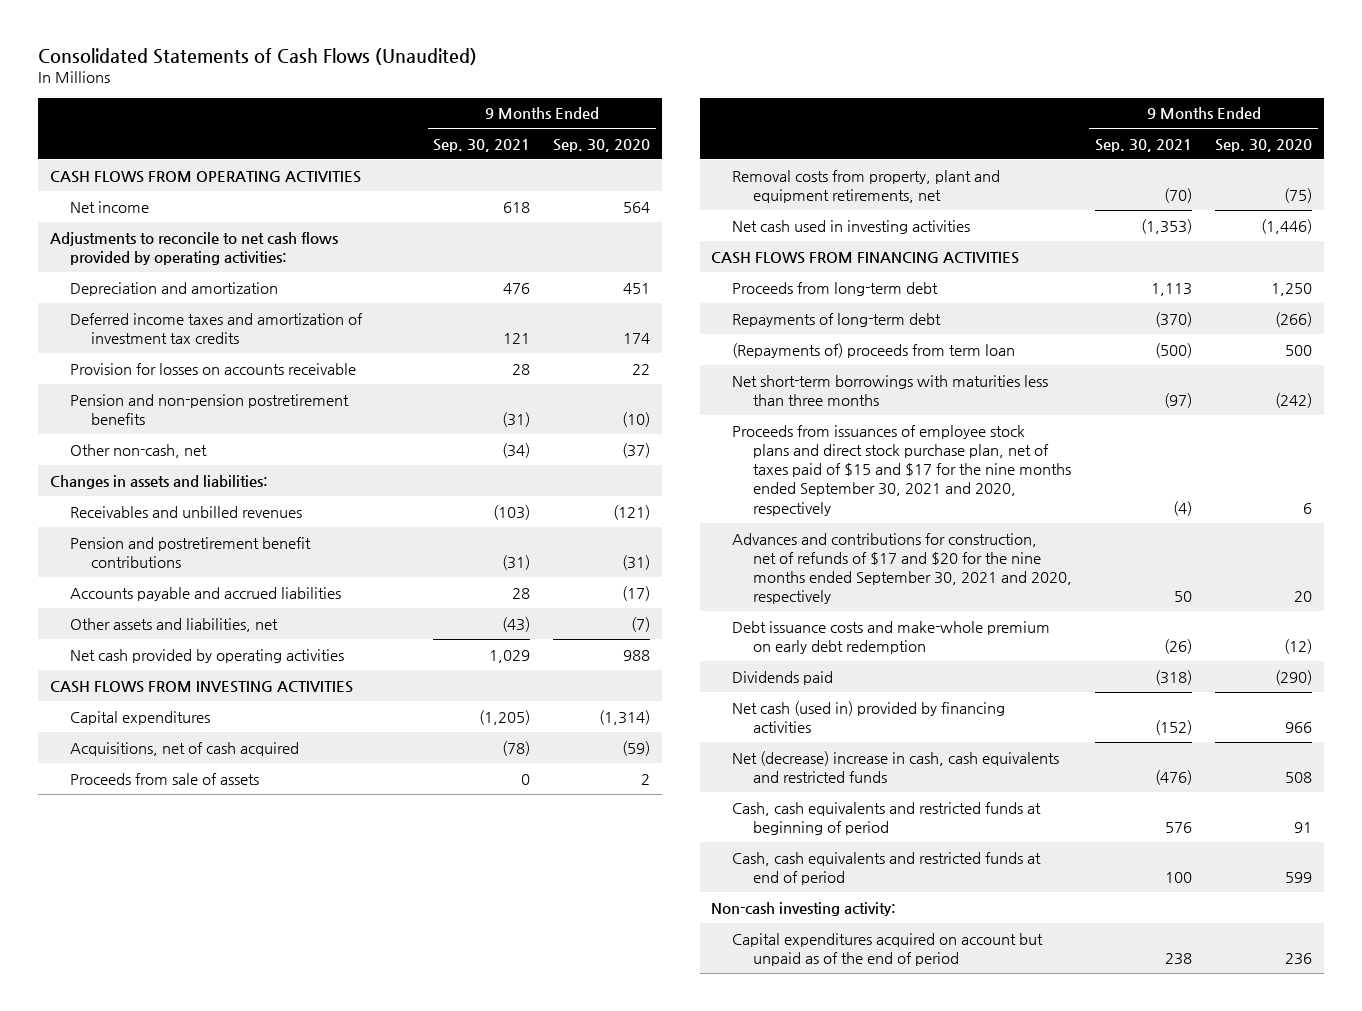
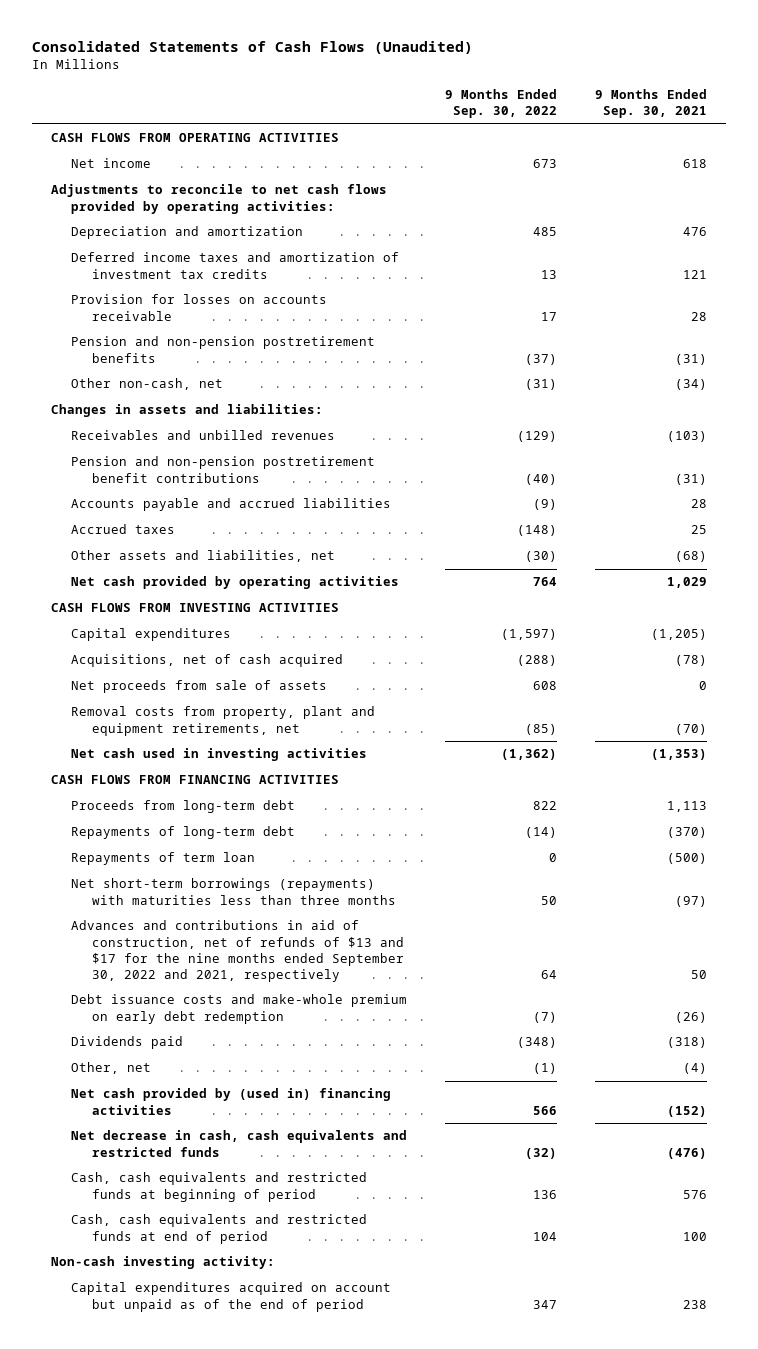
[553,138,651,152] Sep. 30, 2020 -> none
none -> [445,89,558,119] 9 Months Ended Sep. 30, 2022
[70,536,312,568] Pension and postretirement benefit contributions -> [71,456,376,483] Pension and non-pension postretirement benefit contributions
none -> [71,524,176,535] Accrued taxes
[502,616,531,632] (43) -> [674,551,707,563] (68)
[70,772,260,785] Proceeds from sale of assets -> [71,680,328,694] Net proceeds from sale of assets
[732,424,1072,516] Proceeds from issuances of employee stock plans and direct stock purchase plan, net of taxes paid of $15 and $17 for the nine months ended September 30, 2021 and 2020, respectively -> none
[732,342,1016,358] (Repayments of) proceeds from term loan -> [71,852,256,866] Repayments of term loan
[732,374,1049,406] Net short-term borrowings with maturities less than three months -> [71,878,396,905] Net short-term borrowings (repayments) with maturities less than three months
[732,532,1073,605] Advances and contributions for construction, net of refunds of $17 and $20 for the nine months ended September 30, 2021 and 2020, respectively -> [71,920,404,983] Advances and contributions in aid of construction, net of refunds of $13 and $17 for the nine months ended September 30, 2022 and 2021, respectively
none -> [71,1062,152,1075] Other, net
[732,700,1006,733] Net cash (used in) provided by financing activities -> [71,1088,392,1115] Net cash provided by (used in) financing activities
[732,750,1060,783] Net (decrease) increase in cash, cash equivalents and restricted funds -> [71,1130,408,1157] Net decrease in cash, cash equivalents and restricted funds

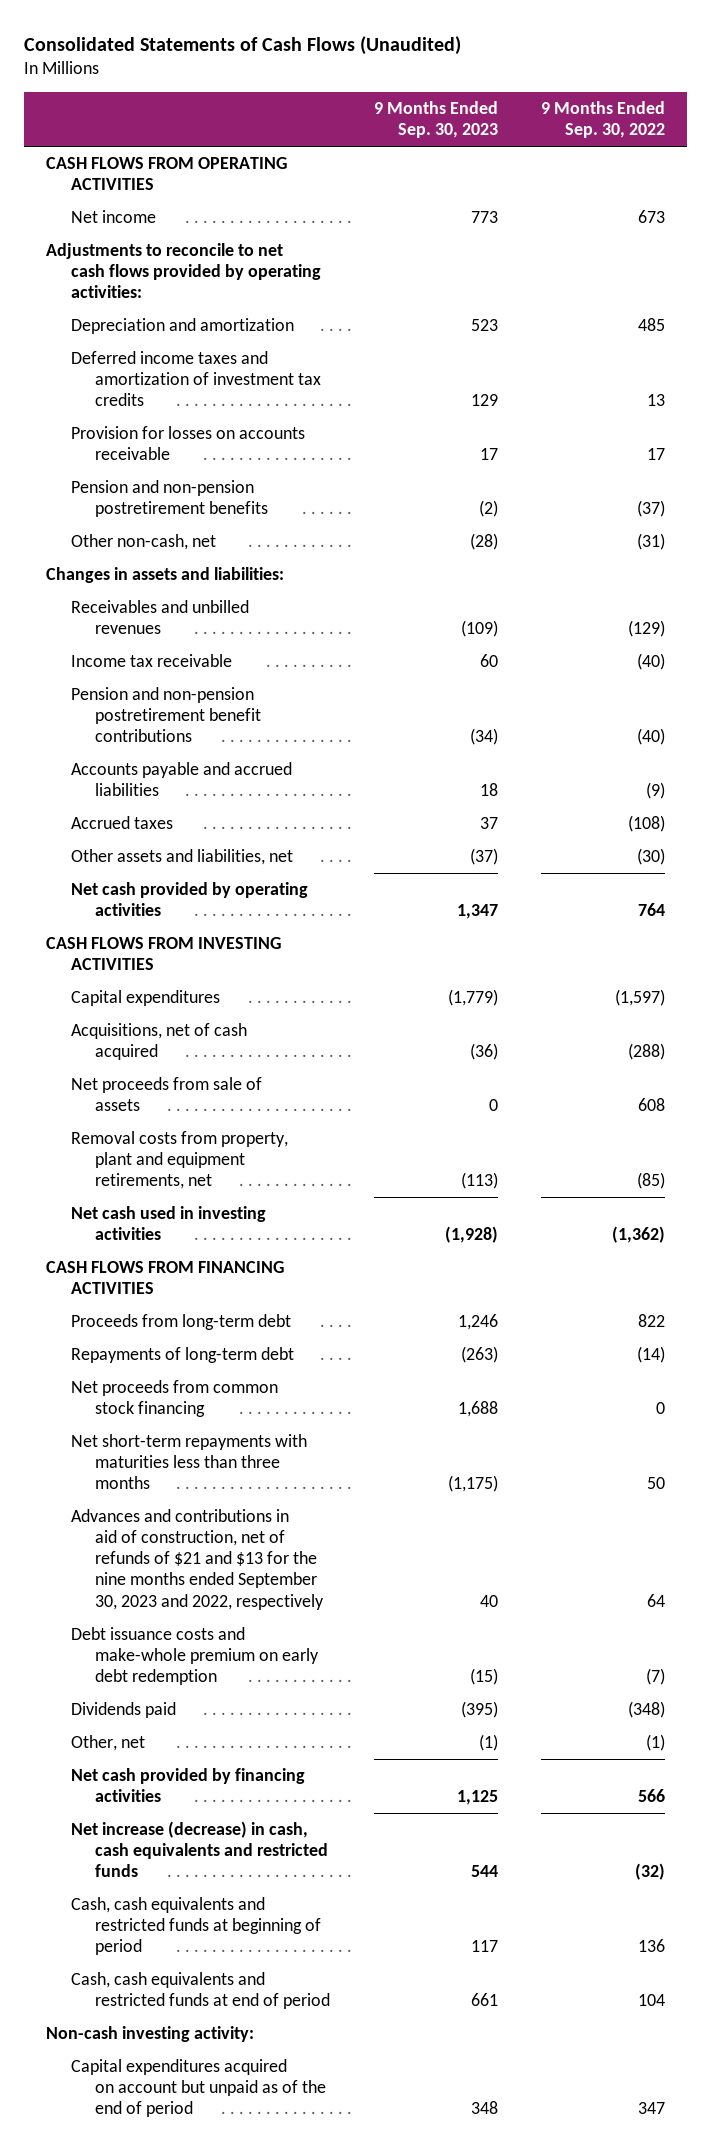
[594,89,707,119] 9 Months Ended Sep. 30, 2021 -> none
none -> [373,101,498,139] 9 Months Ended Sep. 30, 2023
none -> [70,654,232,668] Income tax receivable
[517,525,558,537] (148) -> [628,815,666,833] (108)
[71,852,256,866] Repayments of term loan -> none
none -> [70,1380,278,1418] Net proceeds from common stock financing
[71,878,396,905] Net short-term borrowings (repayments) with maturities less than three months -> [70,1434,307,1490] Net short-term repayments with maturities less than three months
[71,920,404,983] Advances and contributions in aid of construction, net of refunds of $13 and $17 for the nine months ended September 30, 2022 and 2021, respectively -> [70,1509,325,1610] Advances and contributions in aid of construction, net of refunds of $21 and $13 for the nine months ended September 30, 2023 and 2022, respectively
[71,1088,392,1115] Net cash provided by (used in) financing activities -> [70,1768,305,1803] Net cash provided by financing activities
[71,1130,408,1157] Net decrease in cash, cash equivalents and restricted funds -> [70,1821,329,1878] Net increase (decrease) in cash, cash equivalents and restricted funds

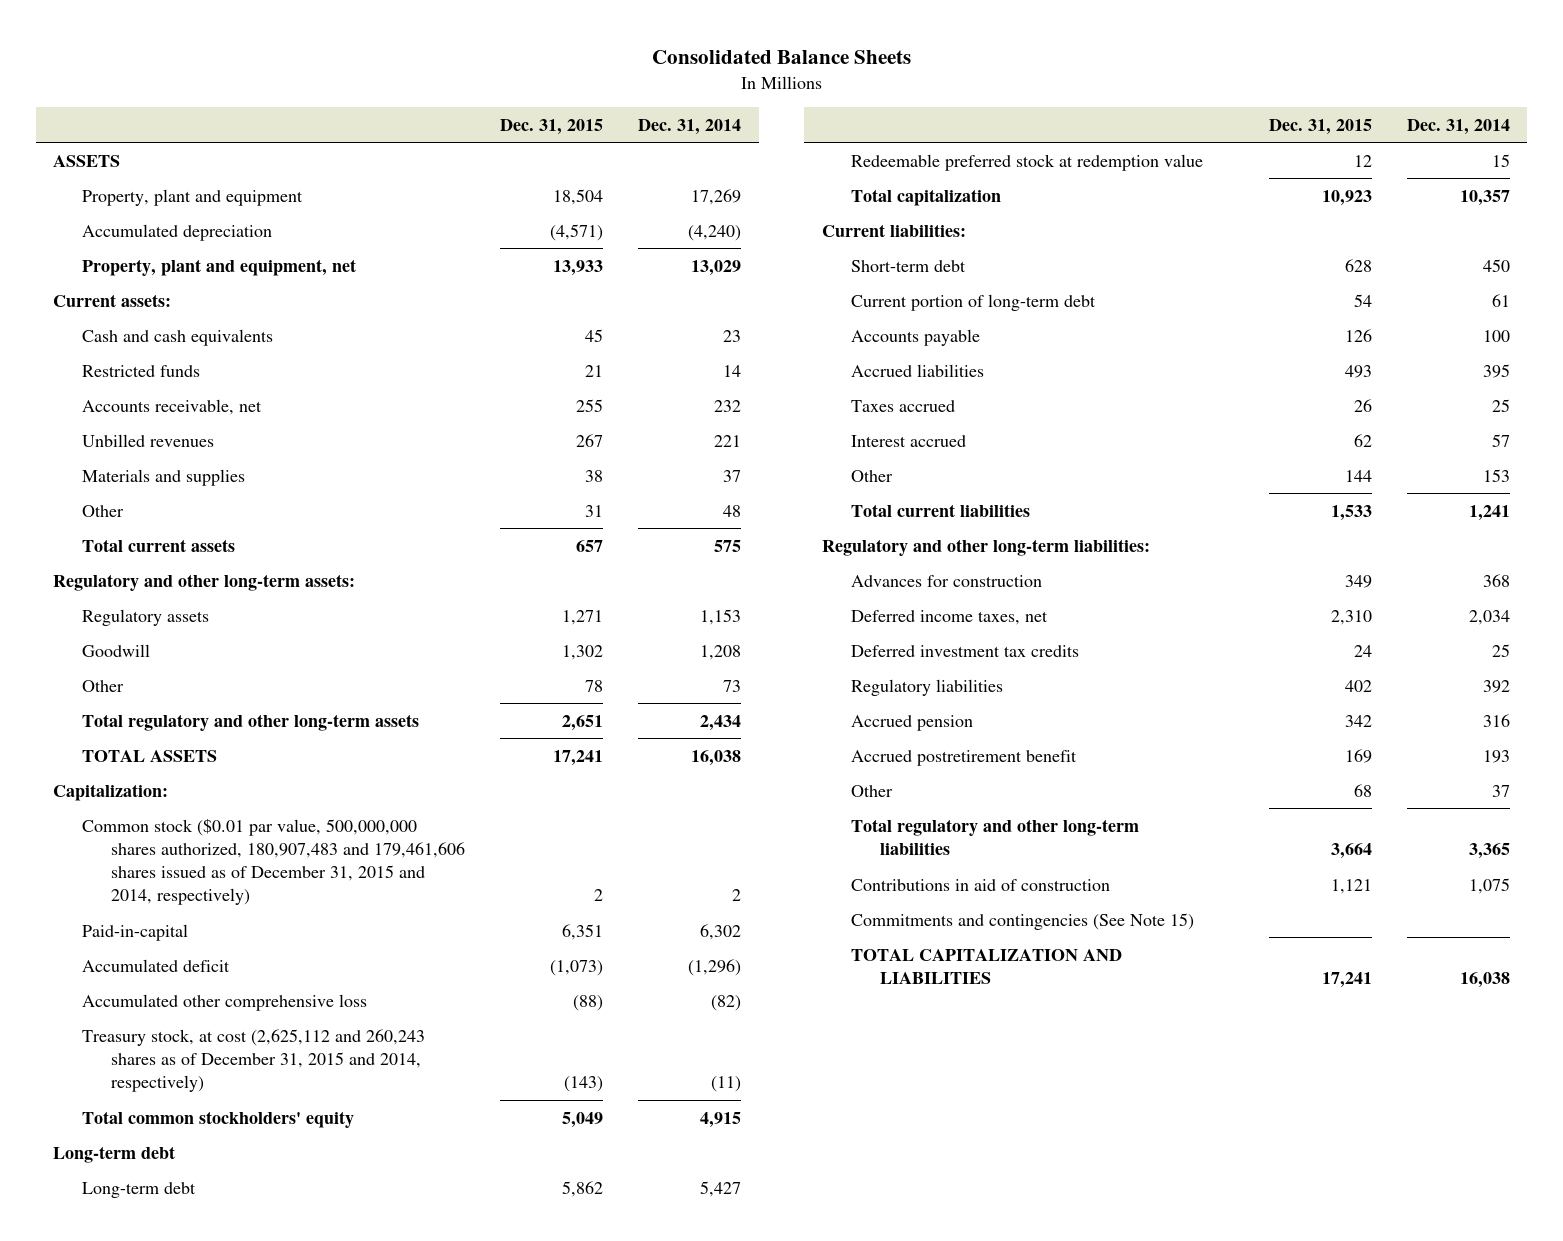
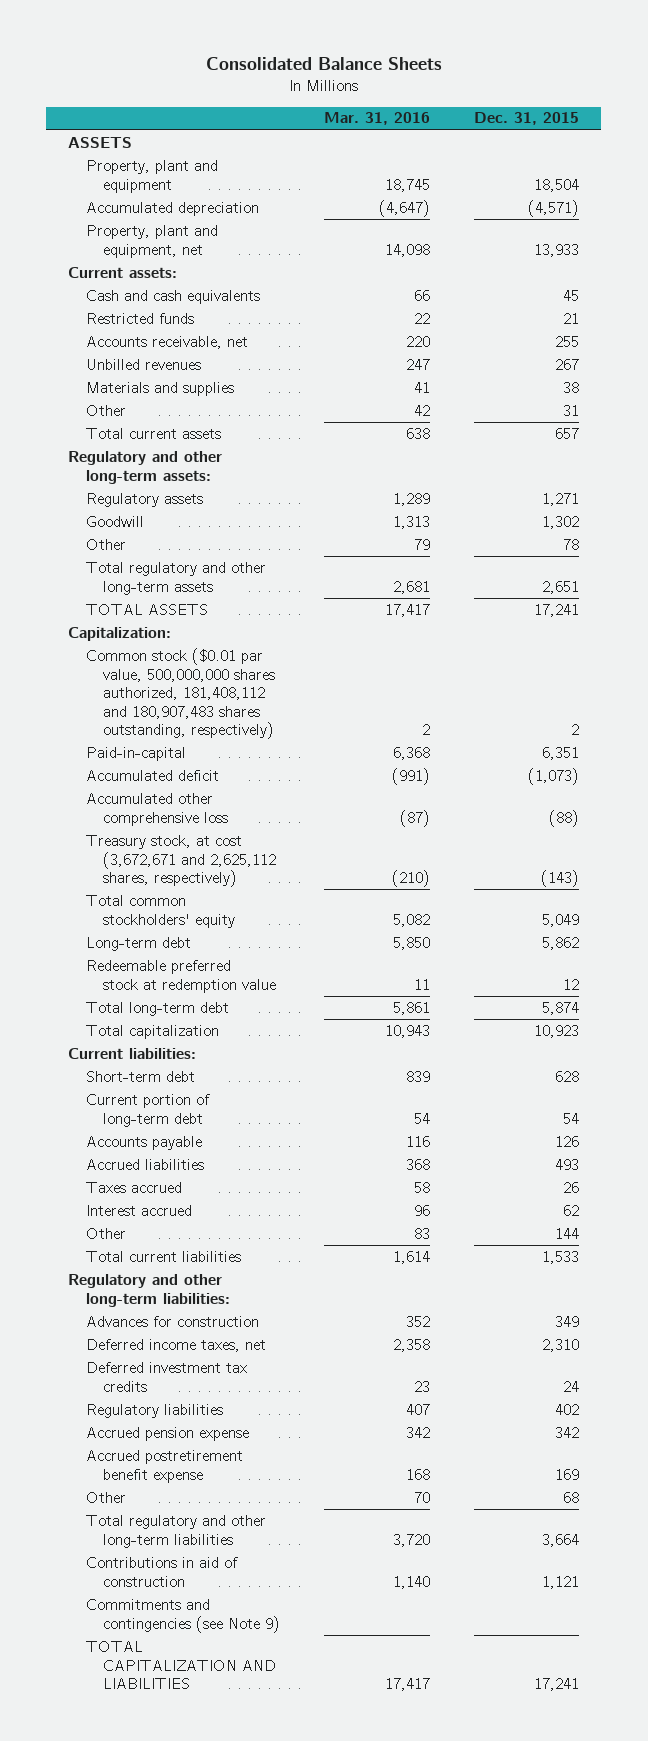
[638,118,742,135] Dec. 31, 2014 -> none
none -> [324,112,431,126] Mar. 31, 2016
[82,817,466,906] Common stock ($0.01 par value, 500,000,000 shares authorized, 180,907,483 and 179,461,606 shares issued as of December 31, 2015 and 2014, respectively) -> [85,647,276,740] Common stock ($0.01 par value, 500,000,000 shares authorized, 181,408,112 and 180,907,483 shares outstanding, respectively)
[82,1028,426,1093] Treasury stock, at cost (2,625,112 and 260,243 shares as of December 31, 2015 and 2014, respectively) -> [85,834,277,888] Treasury stock, at cost (3,672,671 and 2,625,112 shares, respectively)
[53,1145,176,1163] Long-term debt -> none
none -> [85,1001,229,1016] Total long-term debt
[850,714,973,731] Accrued pension -> [85,1426,249,1441] Accrued pension expense
[850,749,1077,766] Accrued postretirement benefit -> [85,1449,243,1483] Accrued postretirement benefit expense
[850,912,1194,930] Commitments and contingencies (See Note 15) -> [85,1598,281,1633] Commitments and contingencies (see Note 9)

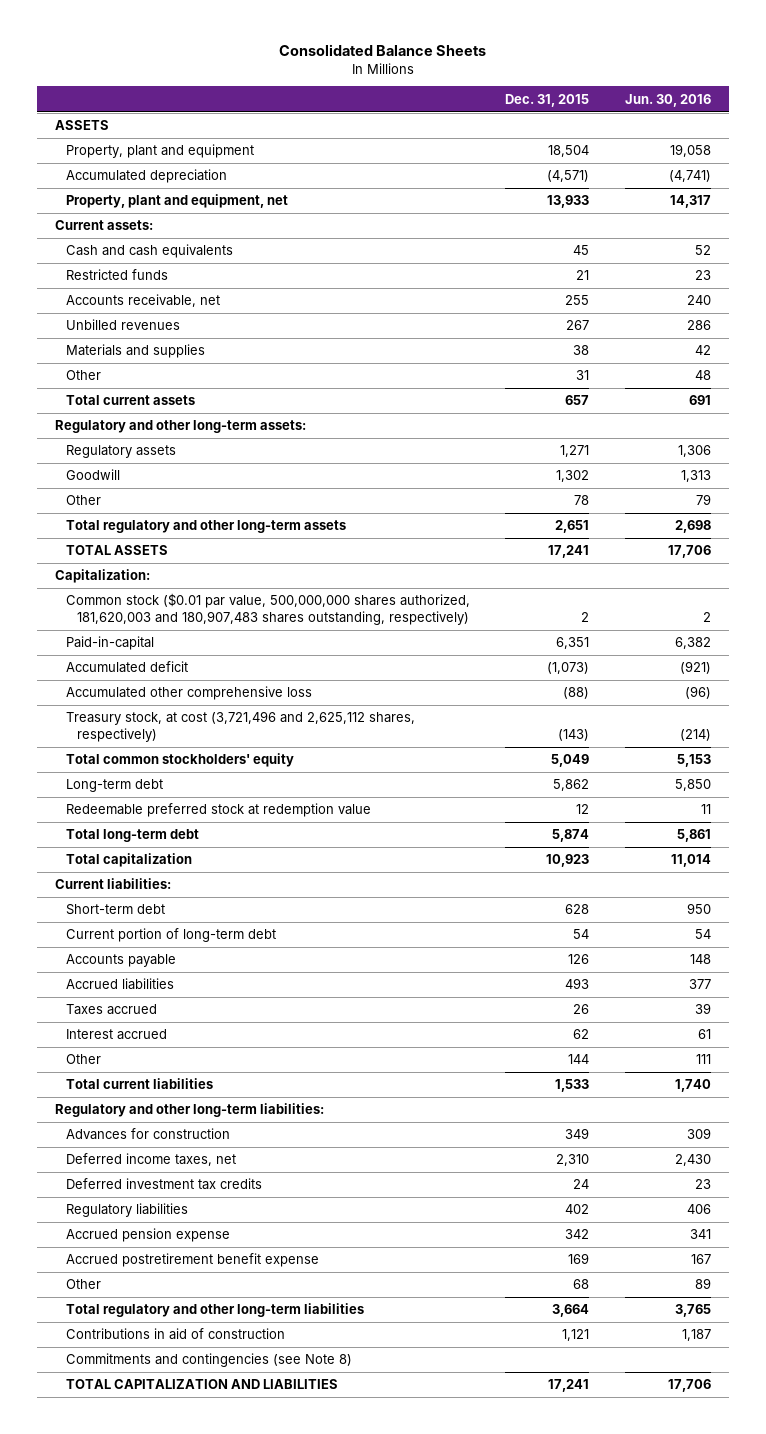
[324,112,431,126] Mar. 31, 2016 -> none
none -> [625,93,712,107] Jun. 30, 2016
[85,647,276,740] Common stock ($0.01 par value, 500,000,000 shares authorized, 181,408,112 and 180,907,483 shares outstanding, respectively) -> [65,593,470,625] Common stock ($0.01 par value, 500,000,000 shares authorized, 181,620,003 and 180,907,483 shares outstanding, respectively)
[85,834,277,888] Treasury stock, at cost (3,672,671 and 2,625,112 shares, respectively) -> [65,711,415,742] Treasury stock, at cost (3,721,496 and 2,625,112 shares, respectively)
[85,1598,281,1633] Commitments and contingencies (see Note 9) -> [65,1353,352,1368] Commitments and contingencies (see Note 8)

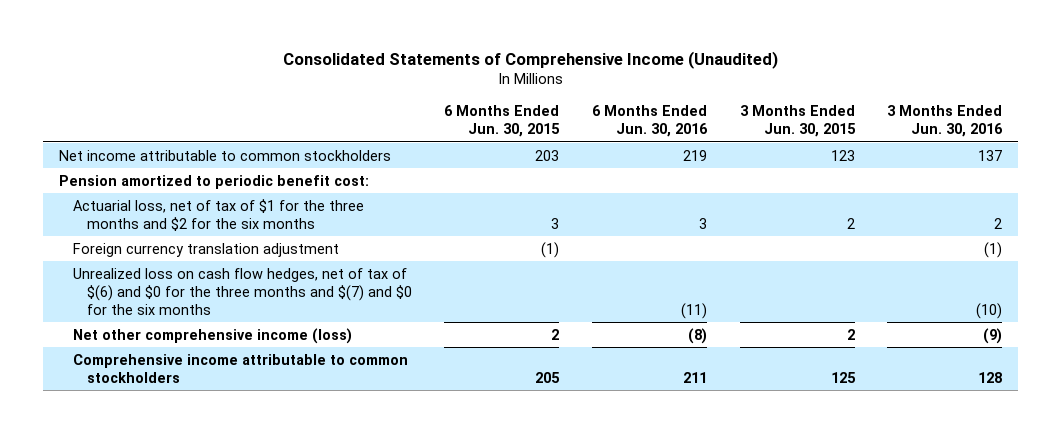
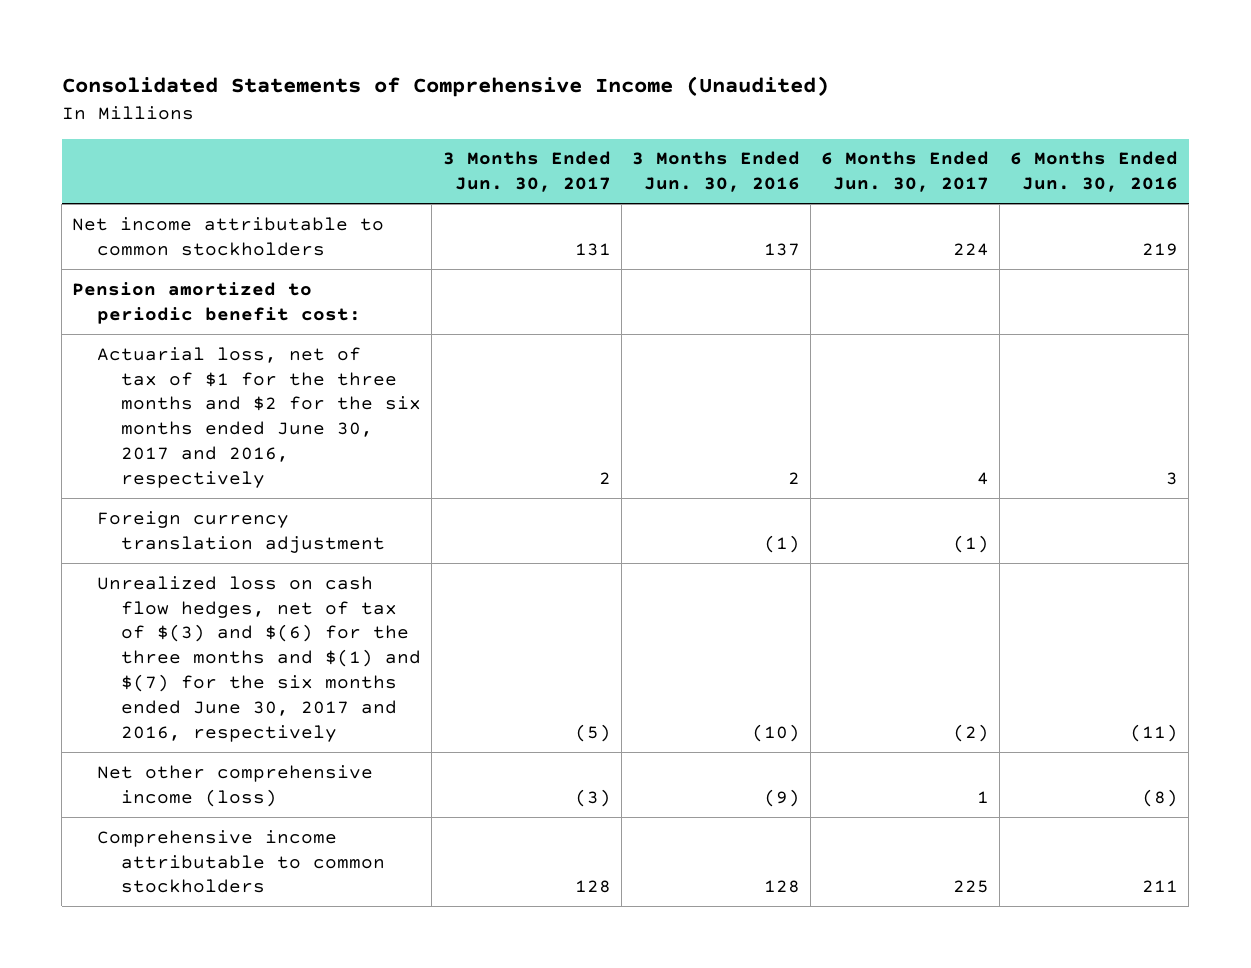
[444,105,561,138] 6 Months Ended Jun. 30, 2015 -> none
[739,105,856,138] 3 Months Ended Jun. 30, 2015 -> none
none -> [442,151,611,193] 3 Months Ended Jun. 30, 2017
none -> [821,151,990,193] 6 Months Ended Jun. 30, 2017
[72,198,364,231] Actuarial loss, net of tax of $1 for the three months and $2 for the six months -> [96,346,422,489] Actuarial loss, net of tax of $1 for the three months and $2 for the six months ended June 30, 2017 and 2016, respectively
[72,267,412,315] Unrealized loss on cash flow hedges, net of tax of $(6) and $0 for the three months and $(7) and $0 for the six months -> [96,575,422,742] Unrealized loss on cash flow hedges, net of tax of $(3) and $(6) for the three months and $(1) and $(7) for the six months ended June 30, 2017 and 2016, respectively

